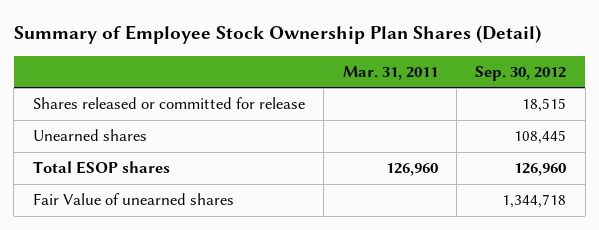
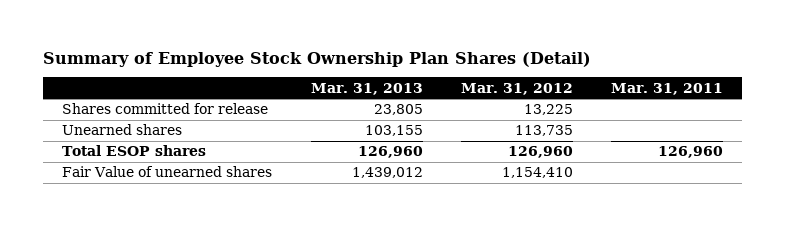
[475,65,567,81] Sep. 30, 2012 -> none
none -> [310,82,423,95] Mar. 31, 2013
none -> [460,82,573,95] Mar. 31, 2012
[32,97,305,110] Shares released or committed for release -> [62,103,269,115] Shares committed for release

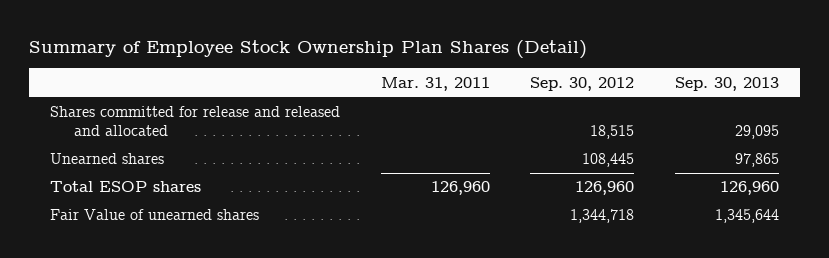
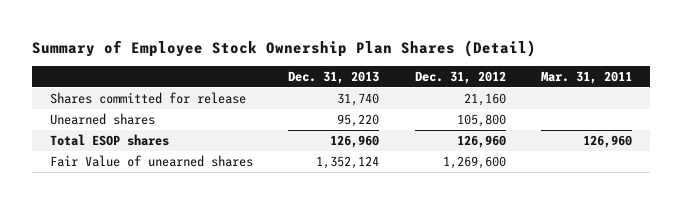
[530,76,635,91] Sep. 30, 2012 -> none
[675,76,780,91] Sep. 30, 2013 -> none
none -> [288,70,380,84] Dec. 31, 2013
none -> [414,70,506,84] Dec. 31, 2012
[49,106,340,137] Shares committed for release and released and allocated -> [49,92,246,105] Shares committed for release

